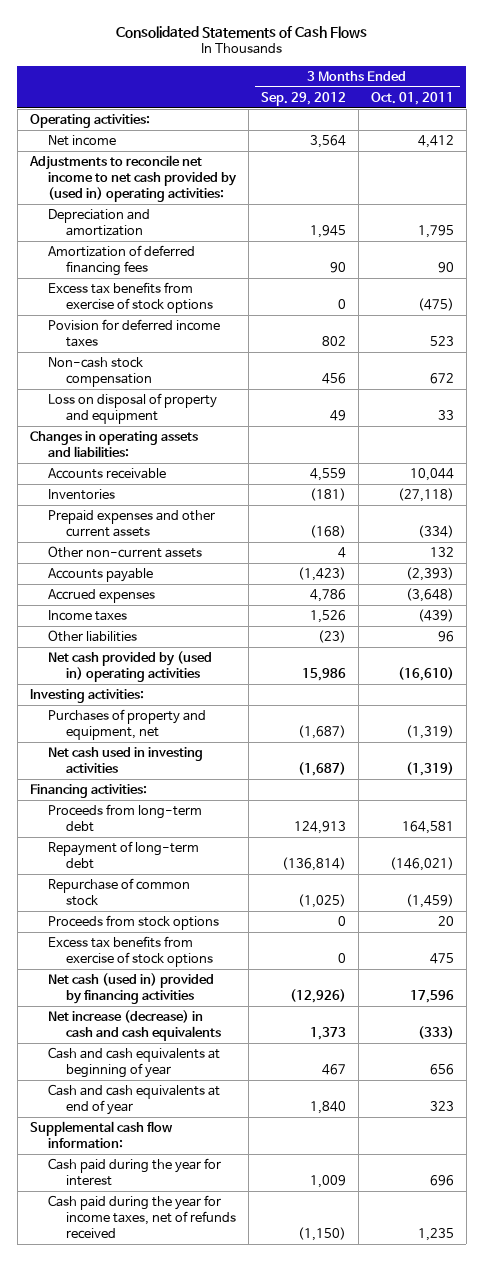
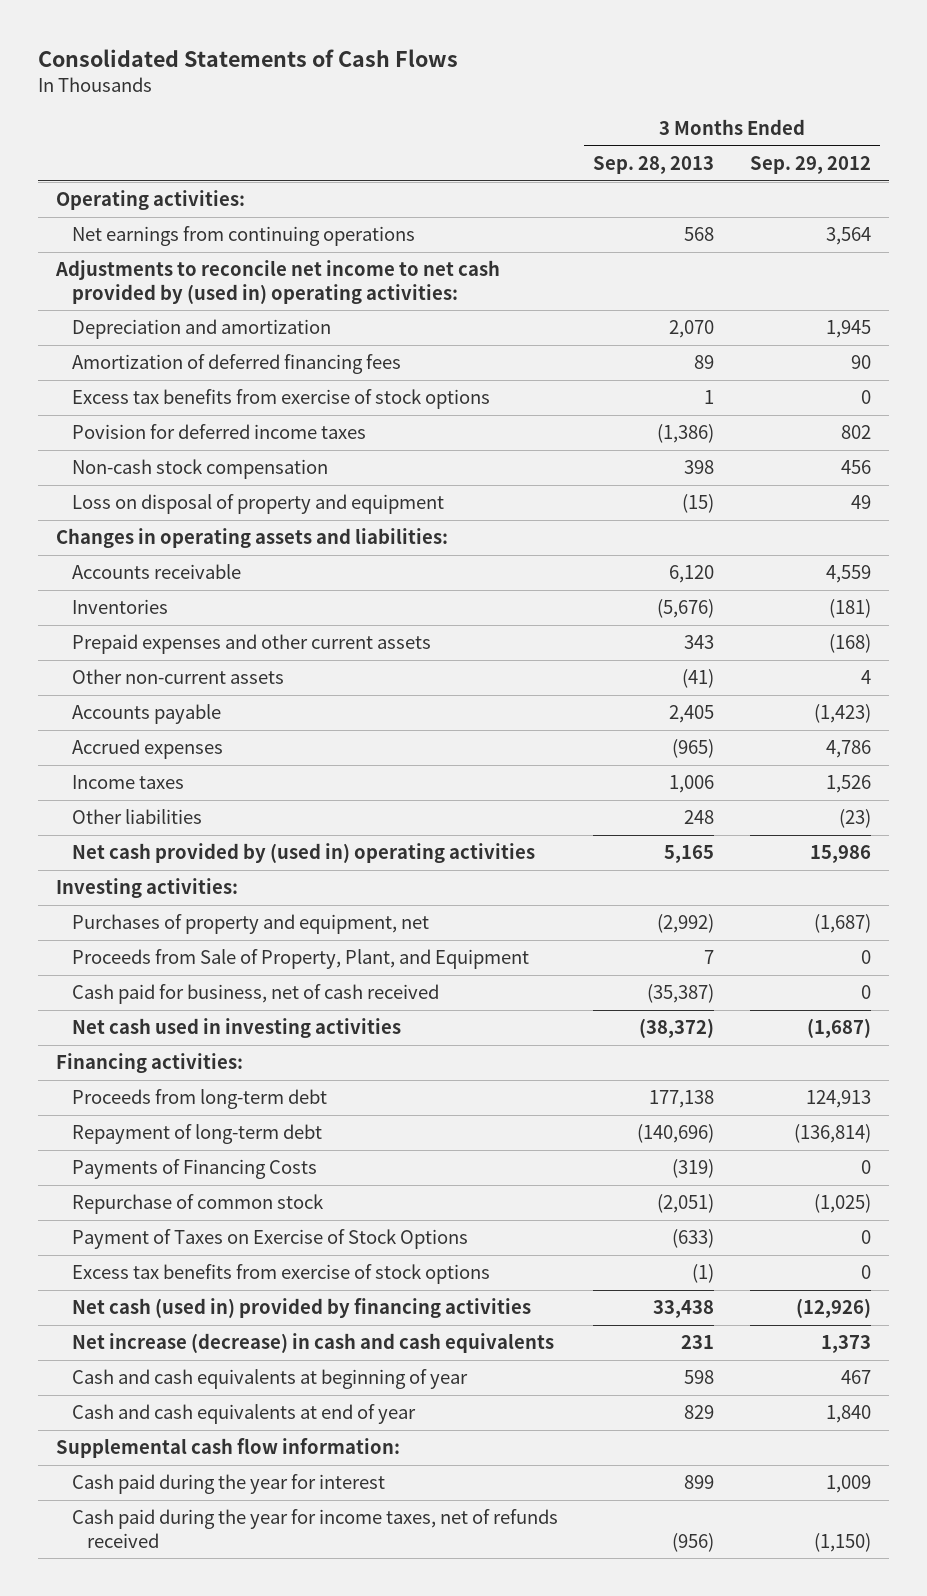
[370,91,454,105] Oct. 01, 2011 -> none
none -> [593,155,715,174] Sep. 28, 2013
[47,134,116,146] Net income -> [71,226,415,247] Net earnings from continuing operations
none -> [71,949,529,970] Proceeds from Sale of Property, Plant, and Equipment
none -> [71,984,439,1005] Cash paid for business, net of cash received
none -> [71,1159,317,1180] Payments of Financing Costs
[47,914,219,930] Proceeds from stock options -> none
none -> [71,1229,468,1250] Payment of Taxes on Exercise of Stock Options

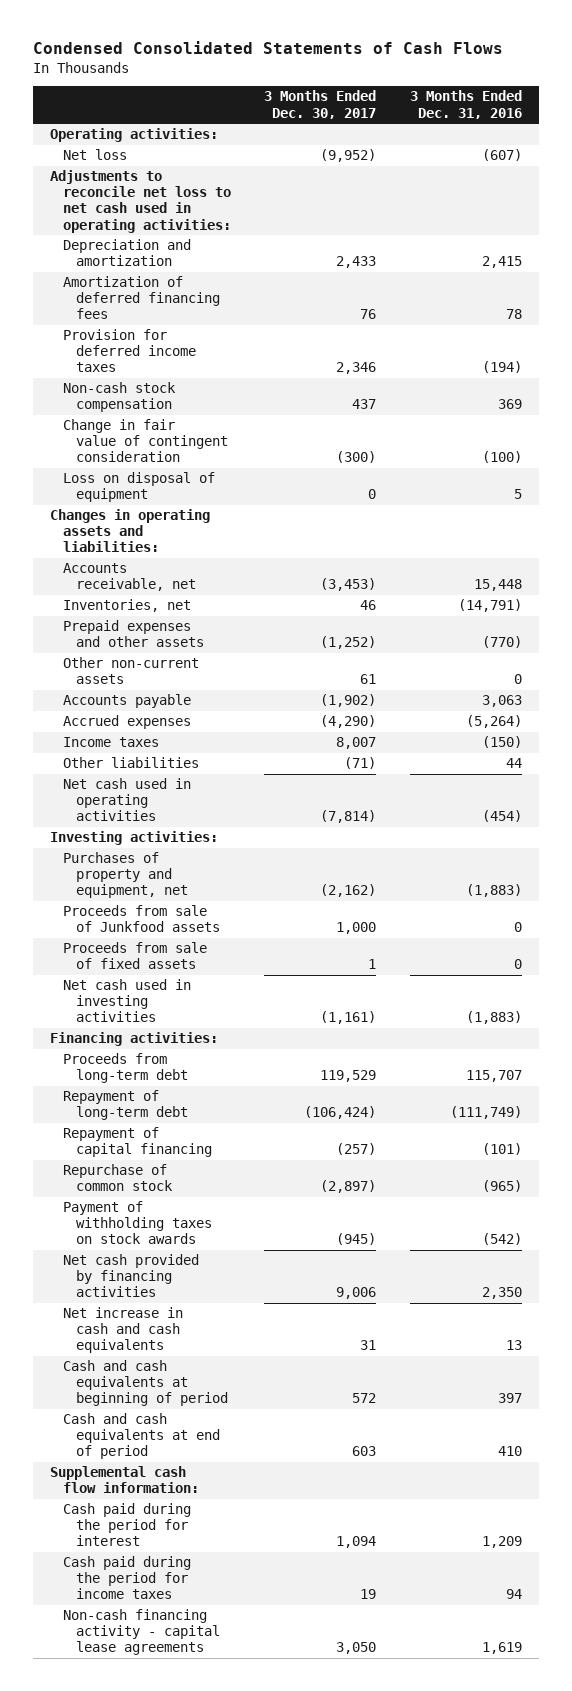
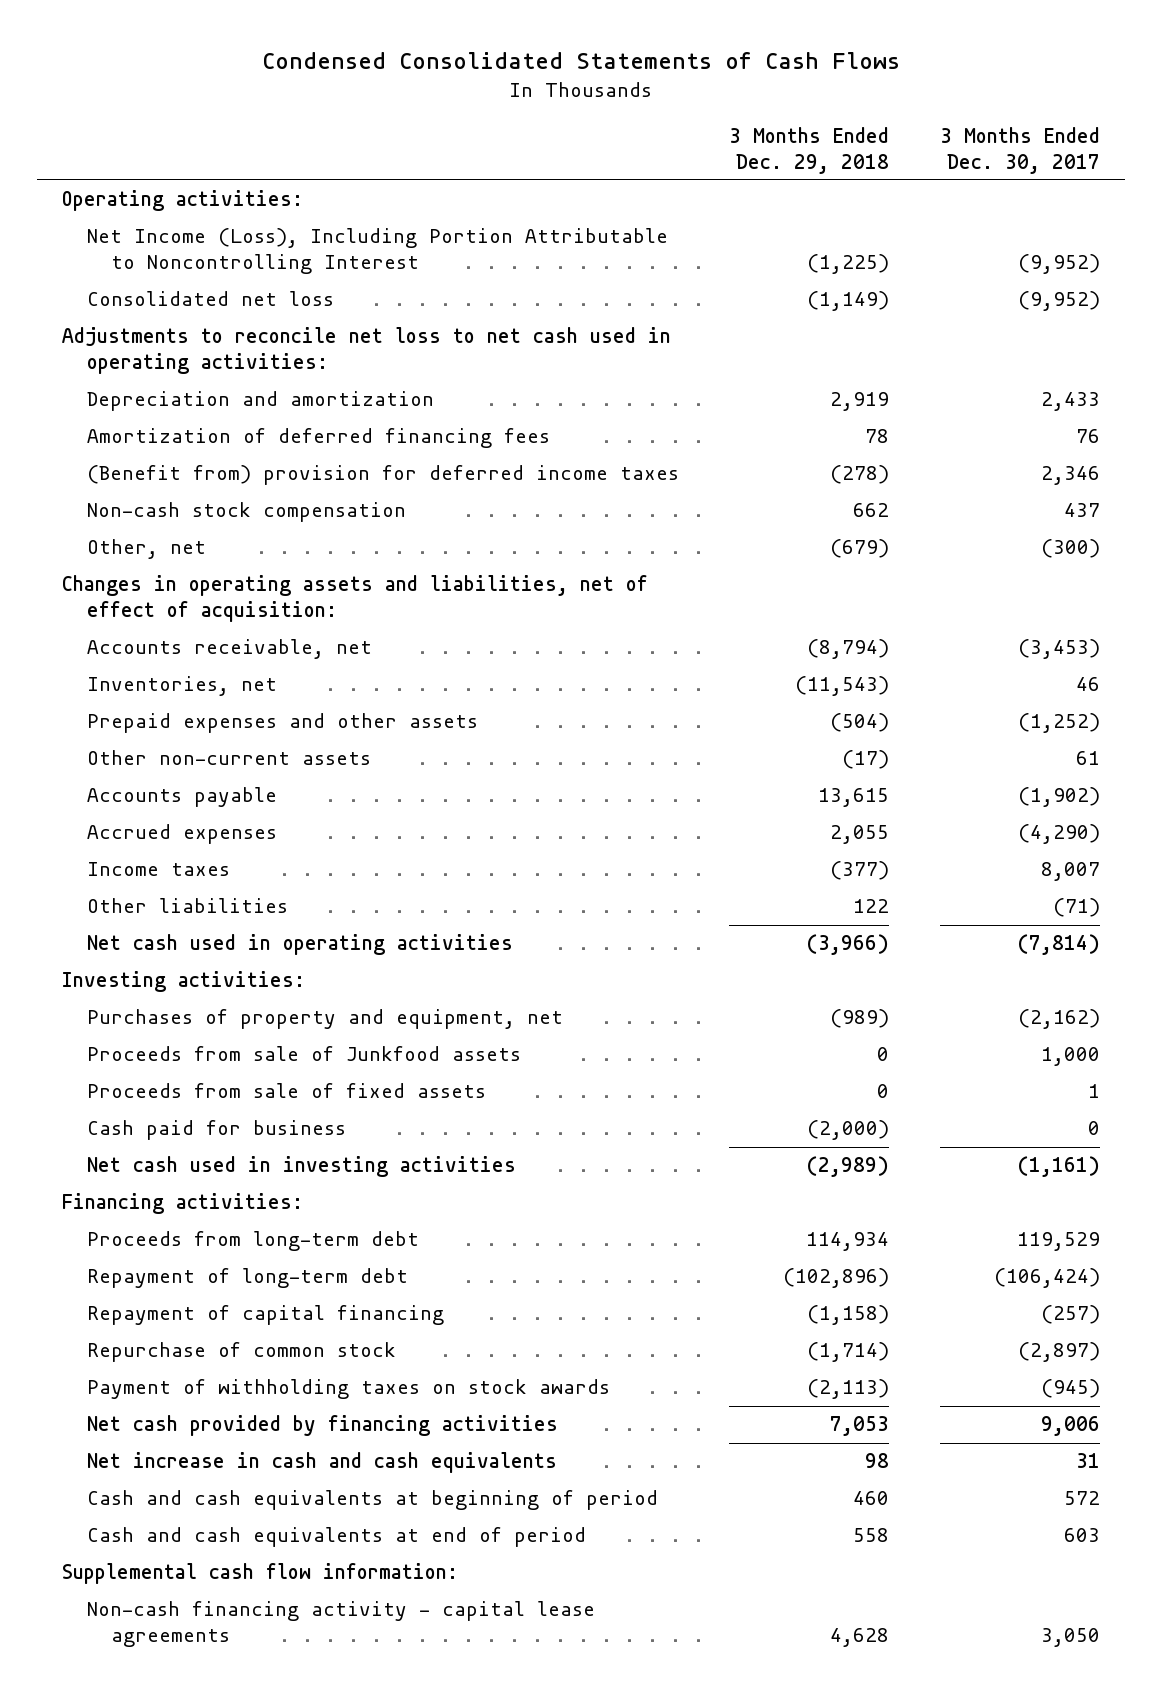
[409,90,522,119] 3 Months Ended Dec. 31, 2016 -> none
none -> [729,126,890,174] 3 Months Ended Dec. 29, 2018
none -> [86,228,668,275] Net Income (Loss), Including Portion Attributable to Noncontrolling Interest
[62,149,127,161] Net loss -> [86,291,334,307] Consolidated net loss
[62,329,196,373] Provision for deferred income taxes -> [86,465,679,486] (Benefit from) provision for deferred income taxes
[62,419,228,463] Change in fair value of contingent consideration -> none
[62,472,215,503] Loss on disposal of equipment -> none
none -> [86,539,206,560] Other, net
[49,509,210,553] Changes in operating assets and liabilities: -> [62,575,649,623] Changes in operating assets and liabilities, net of effect of acquisition:
none -> [86,1120,346,1141] Cash paid for business
[62,1503,191,1547] Cash paid during the period for interest -> none
[62,1556,191,1600] Cash paid during the period for income taxes -> none

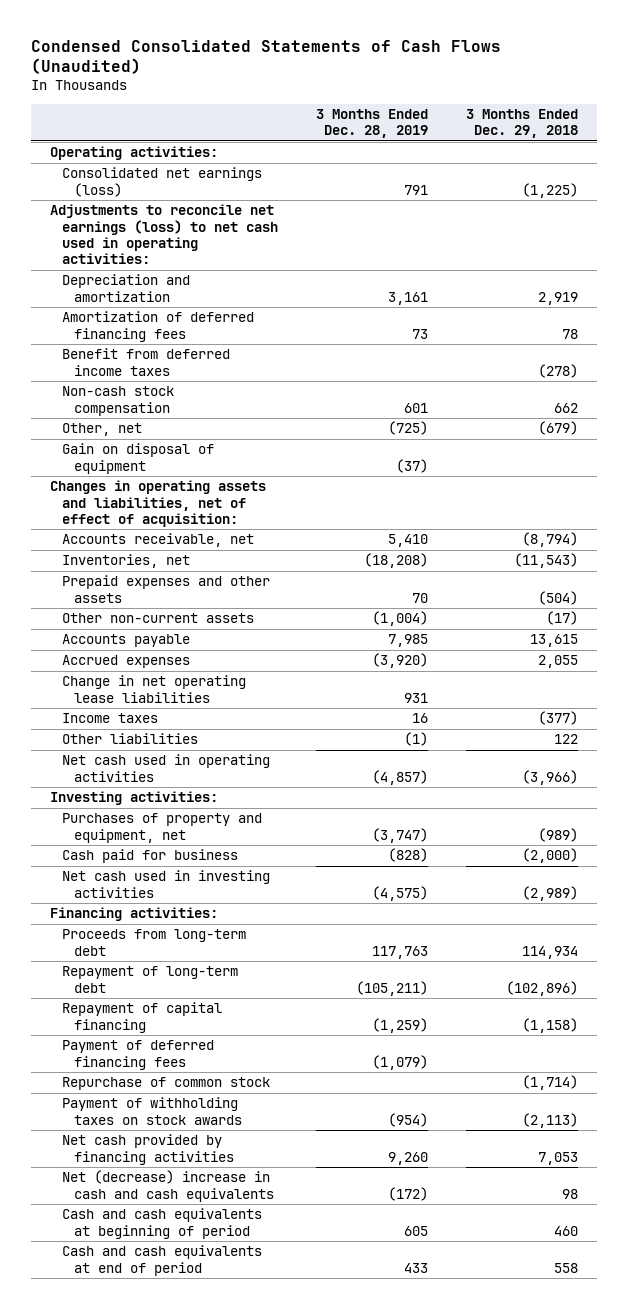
[262,51,901,69] Condensed Consolidated Statements of Cash Flows -> [30,39,501,75] Condensed Consolidated Statements of Cash Flows (Unaudited)
[939,126,1100,174] 3 Months Ended Dec. 30, 2017 -> none
none -> [315,108,428,139] 3 Months Ended Dec. 28, 2019
[86,291,334,307] Consolidated net loss -> none
[86,228,668,275] Net Income (Loss), Including Portion Attributable to Noncontrolling Interest -> [61,167,262,197] Consolidated net earnings (loss)
[62,327,672,375] Adjustments to reconcile net loss to net cash used in operating activities: -> [49,204,278,265] Adjustments to reconcile net earnings (loss) to net cash used in operating activities:
[86,465,679,486] (Benefit from) provision for deferred income taxes -> [61,348,230,376] Benefit from deferred income taxes
none -> [61,443,214,474] Gain on disposal of equipment
none -> [61,675,246,703] Change in net operating lease liabilities
[86,1046,521,1062] Proceeds from sale of Junkfood assets -> none
[86,1083,486,1099] Proceeds from sale of fixed assets -> none
none -> [61,1040,214,1070] Payment of deferred financing fees
[86,1452,557,1474] Net increase in cash and cash equivalents -> [61,1170,275,1202] Net (decrease) increase in cash and cash equivalents
[62,1563,459,1585] Supplemental cash flow information: -> none
[86,1601,595,1648] Non-cash financing activity - capital lease agreements -> none

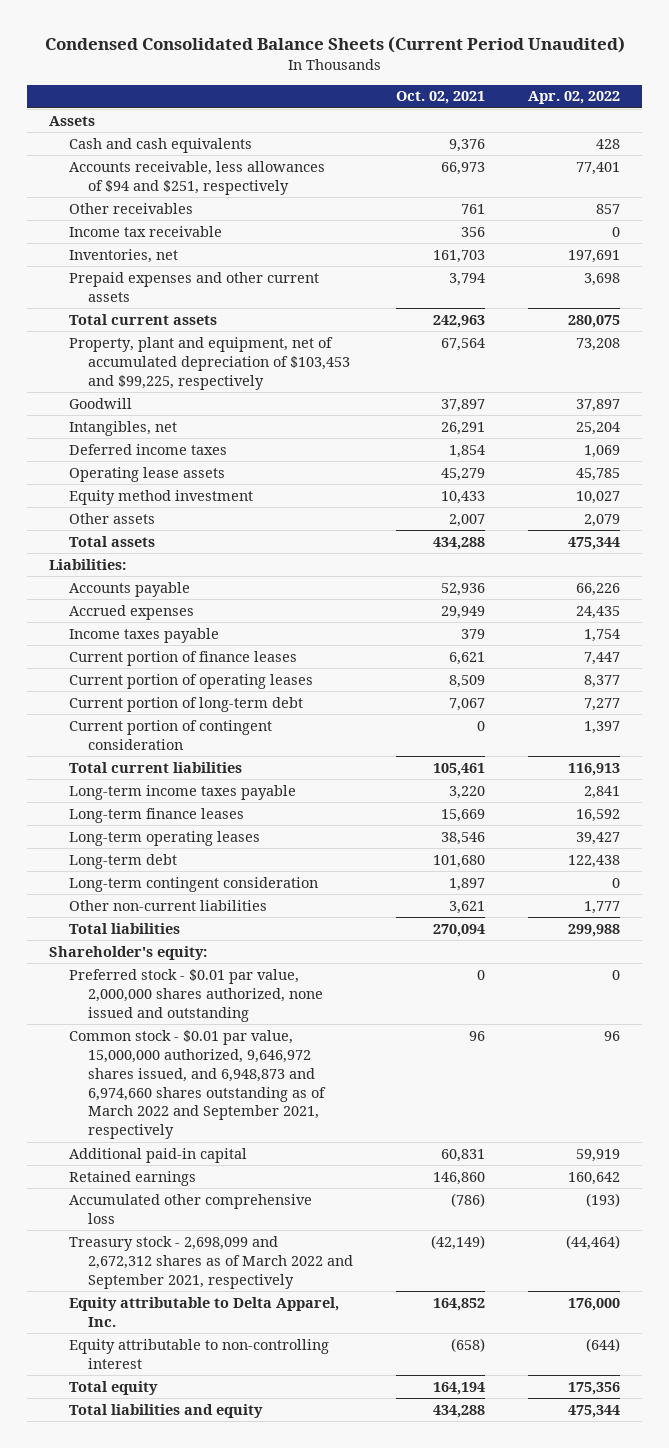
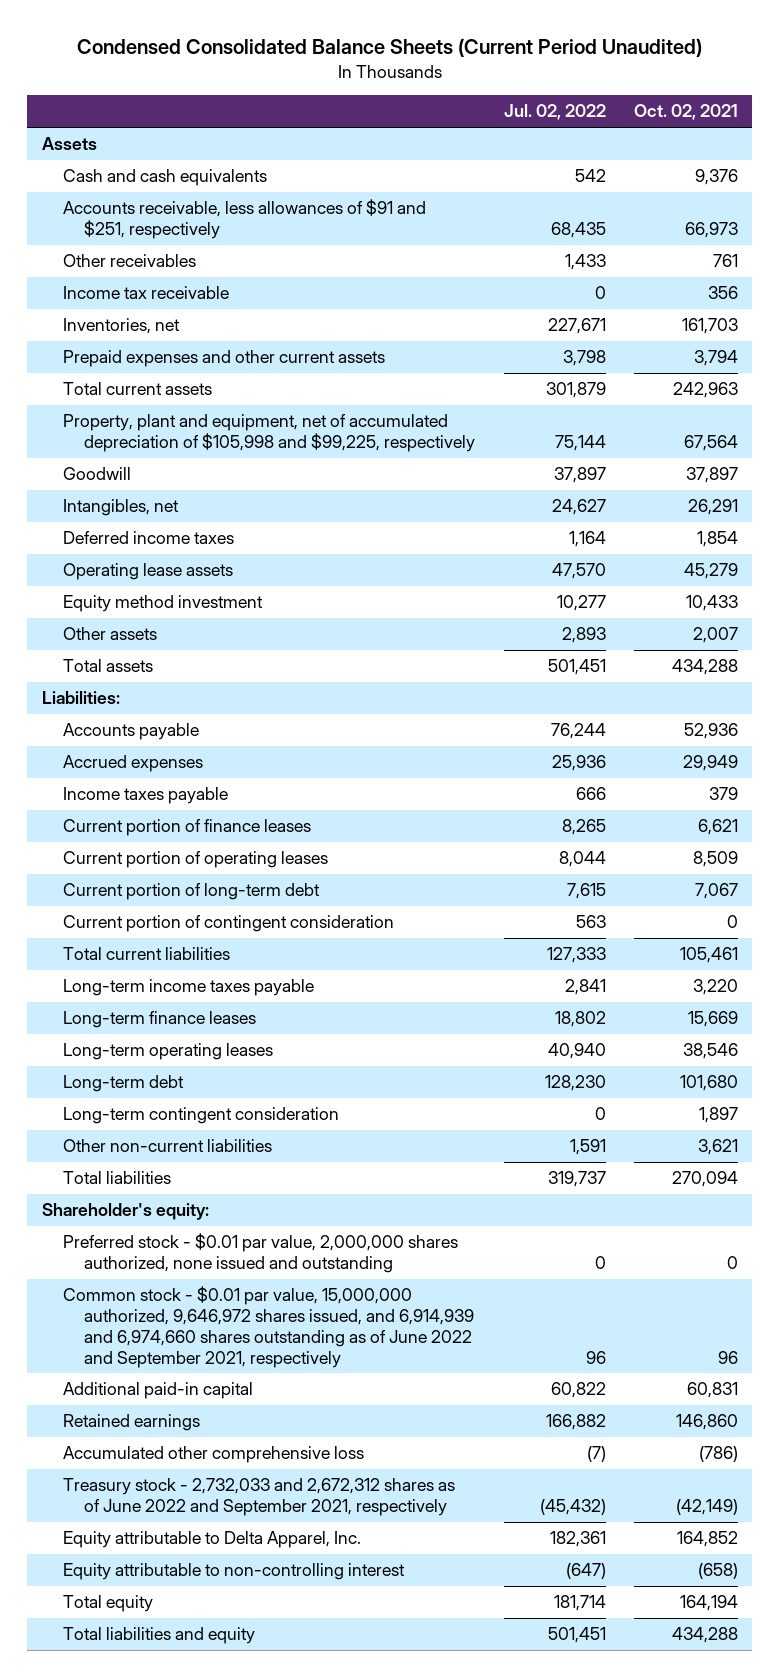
[528,91,621,105] Apr. 02, 2022 -> none
none -> [503,104,606,121] Jul. 02, 2022
[68,160,325,195] Accounts receivable, less allowances of $94 and $251, respectively -> [62,199,426,240] Accounts receivable, less allowances of $91 and $251, respectively
[68,336,351,390] Property, plant and equipment, net of accumulated depreciation of $103,453 and $99,225, respectively -> [62,414,476,453] Property, plant and equipment, net of accumulated depreciation of $105,998 and $99,225, respectively
[68,1029,327,1140] Common stock - $0.01 par value, 15,000,000 authorized, 9,646,972 shares issued, and 6,948,873 and 6,974,660 shares outstanding as of March 2022 and September 2021, respectively -> [62,1286,475,1368] Common stock - $0.01 par value, 15,000,000 authorized, 9,646,972 shares issued, and 6,914,939 and 6,974,660 shares outstanding as of June 2022 and September 2021, respectively
[68,1235,354,1289] Treasury stock - 2,698,099 and 2,672,312 shares as of March 2022 and September 2021, respectively -> [62,1478,455,1517] Treasury stock - 2,732,033 and 2,672,312 shares as of June 2022 and September 2021, respectively

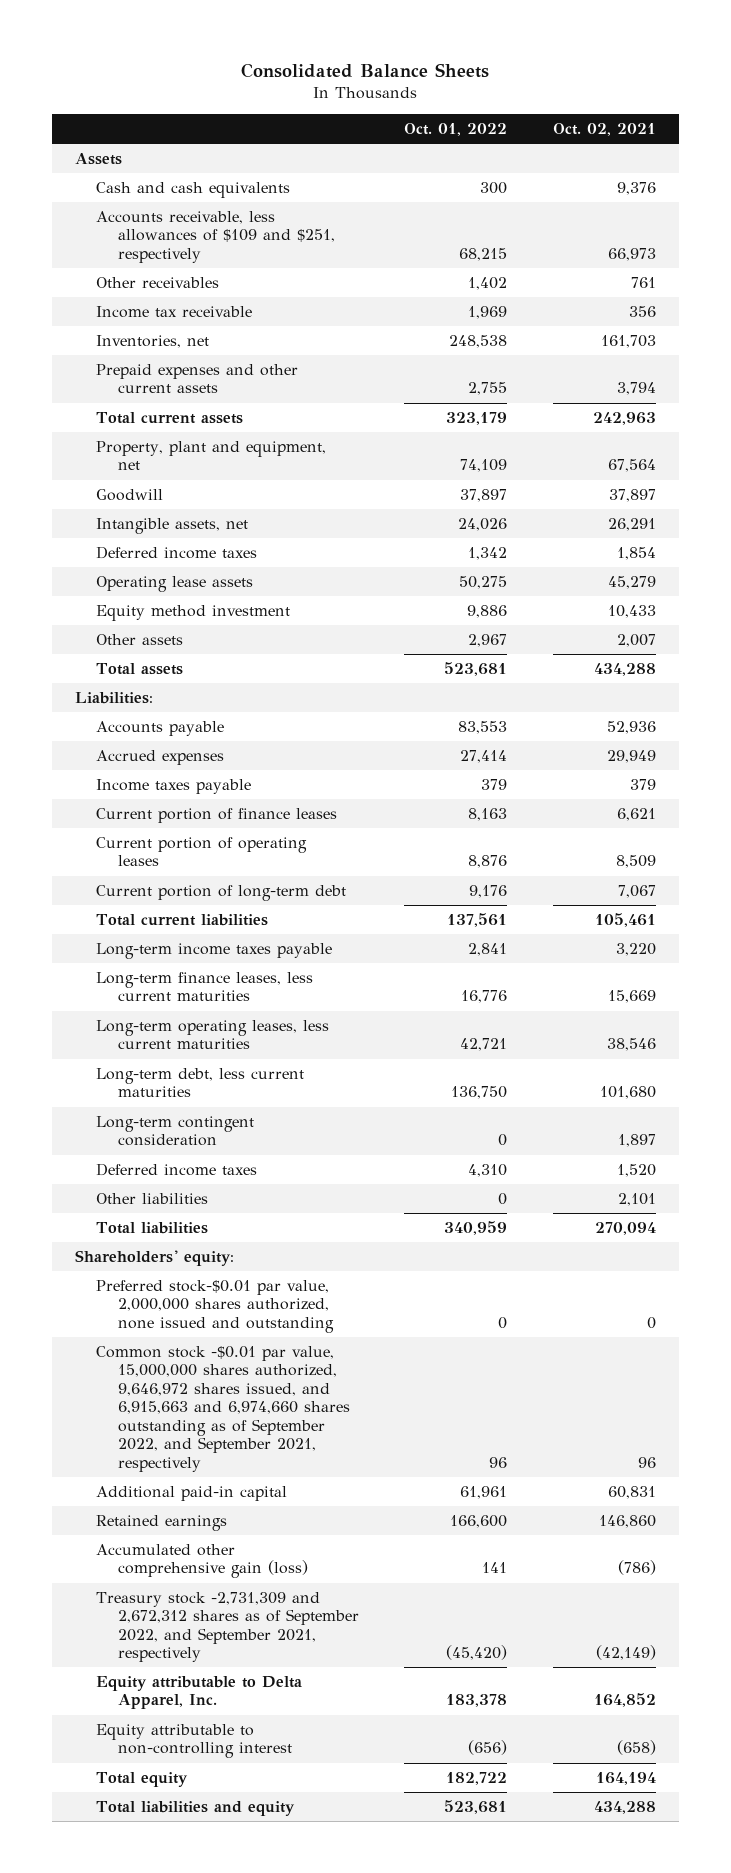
[76,38,702,58] Condensed Consolidated Balance Sheets (Current Period Unaudited) -> [241,62,490,78] Consolidated Balance Sheets
[503,104,606,121] Jul. 02, 2022 -> none
none -> [404,123,508,137] Oct. 01, 2022
[62,199,426,240] Accounts receivable, less allowances of $91 and $251, respectively -> [96,211,335,263] Accounts receivable, less allowances of $109 and $251, respectively
[62,414,476,453] Property, plant and equipment, net of accumulated depreciation of $105,998 and $99,225, respectively -> [96,441,327,471] Property, plant and equipment, net
[62,499,179,517] Intangibles, net -> [96,518,249,535] Intangible assets, net
[62,915,394,933] Current portion of contingent consideration -> none
[62,1011,256,1029] Long-term finance leases -> [96,972,314,1002] Long-term finance leases, less current maturities
[62,1043,273,1061] Long-term operating leases -> [96,1020,330,1050] Long-term operating leases, less current maturities
[62,1075,184,1093] Long-term debt -> [96,1068,305,1098] Long-term debt, less current maturities
none -> [96,1163,258,1177] Deferred income taxes
[62,1139,272,1153] Other non-current liabilities -> [96,1193,209,1205] Other liabilities
[698,1139,739,1156] 3,621 -> [617,1193,656,1207] 2,101
[41,1203,209,1221] Shareholder's equity: -> [74,1250,234,1267] Shareholders' equity:
[62,1233,458,1274] Preferred stock - $0.01 par value, 2,000,000 shares authorized, none issued and outstanding -> [96,1280,334,1333] Preferred stock-$0.01 par value, 2,000,000 shares authorized, none issued and outstanding
[62,1286,475,1368] Common stock - $0.01 par value, 15,000,000 authorized, 9,646,972 shares issued, and 6,914,939 and 6,974,660 shares outstanding as of June 2022 and September 2021, respectively -> [96,1346,350,1472] Common stock -$0.01 par value, 15,000,000 shares authorized, 9,646,972 shares issued, and 6,915,663 and 6,974,660 shares outstanding as of September 2022, and September 2021, respectively
[62,1446,364,1464] Accumulated other comprehensive loss -> [96,1544,308,1579] Accumulated other comprehensive gain (loss)
[62,1478,455,1517] Treasury stock - 2,732,033 and 2,672,312 shares as of June 2022 and September 2021, respectively -> [96,1592,359,1663] Treasury stock -2,731,309 and 2,672,312 shares as of September 2022, and September 2021, respectively

